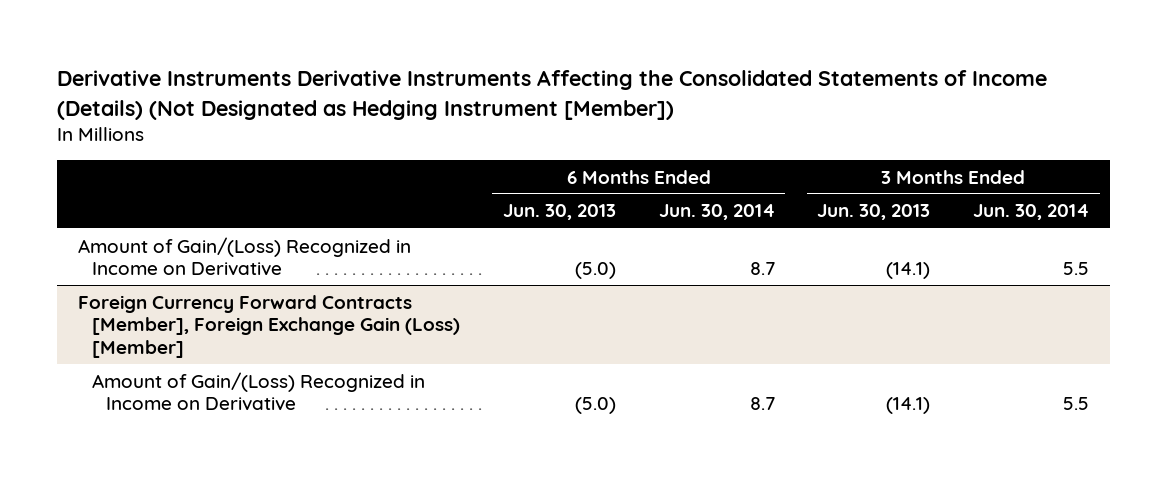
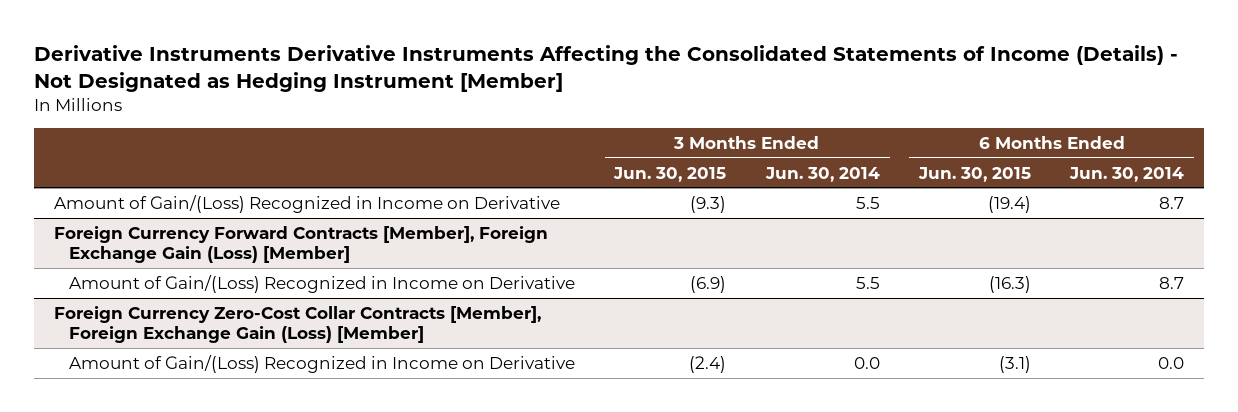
[57,70,1048,120] Derivative Instruments Derivative Instruments Affecting the Consolidated Statements of Income (Details) (Not Designated as Hedging Instrument [Member]) -> [34,44,1179,92] Derivative Instruments Derivative Instruments Affecting the Consolidated Statements of Income (Details) - Not Designated as Hedging Instrument [Member]
[502,204,616,221] Jun. 30, 2013 -> none
[817,204,931,221] Jun. 30, 2013 -> none
none -> [613,166,727,182] Jun. 30, 2015
none -> [918,166,1032,182] Jun. 30, 2015
none -> [53,305,541,343] Foreign Currency Zero-Cost Collar Contracts [Member], Foreign Exchange Gain (Loss) [Member]
none -> [69,354,576,373] Amount of Gain/(Loss) Recognized in Income on Derivative

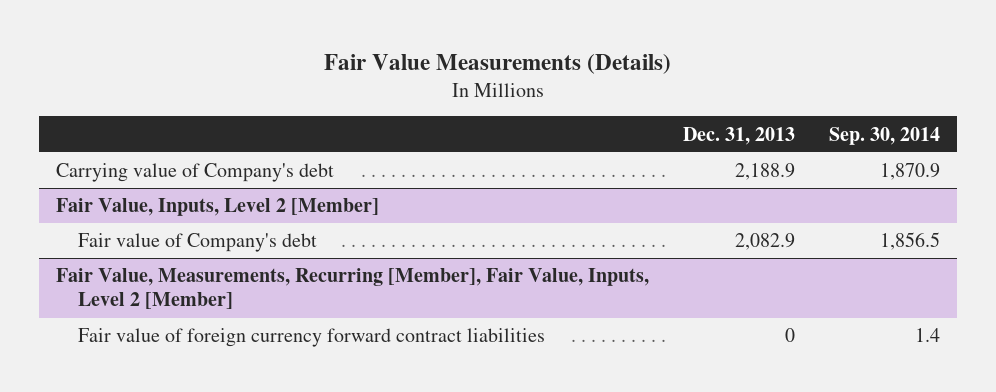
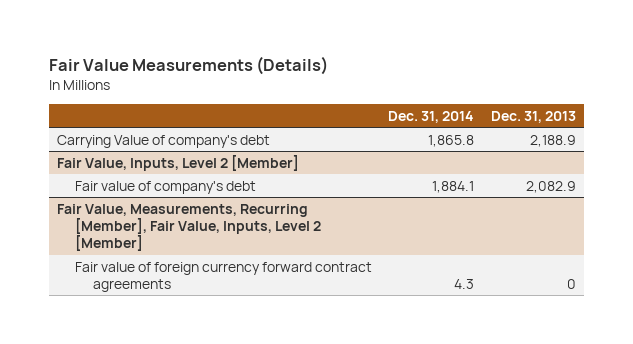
[829,126,941,145] Sep. 30, 2014 -> none
none -> [388,110,475,123] Dec. 31, 2014
[56,163,335,183] Carrying value of Company's debt -> [57,134,271,148] Carrying Value of company's debt
[78,233,318,253] Fair value of Company's debt -> [75,180,257,194] Fair value of company's debt
[78,328,546,348] Fair value of foreign currency forward contract liabilities -> [75,261,373,292] Fair value of foreign currency forward contract agreements

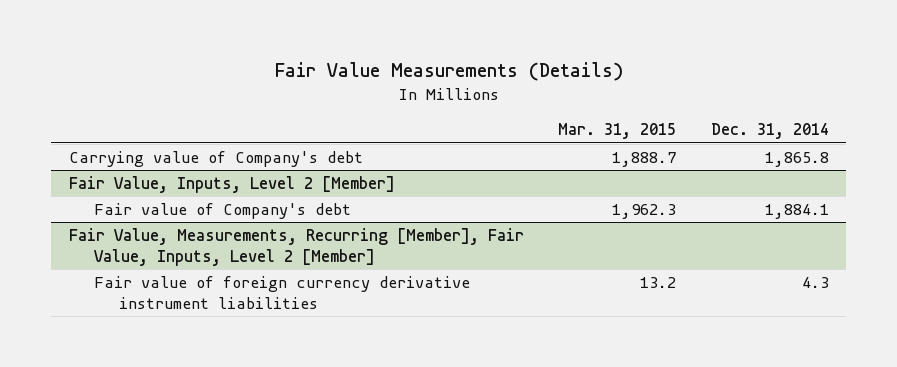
[490,110,576,123] Dec. 31, 2013 -> none
none -> [558,122,677,139] Mar. 31, 2015
[57,134,271,148] Carrying Value of company's debt -> [68,150,363,167] Carrying value of Company's debt
[75,180,257,194] Fair value of company's debt -> [93,202,351,219] Fair value of Company's debt
[75,261,373,292] Fair value of foreign currency forward contract agreements -> [93,275,470,309] Fair value of foreign currency derivative instrument liabilities

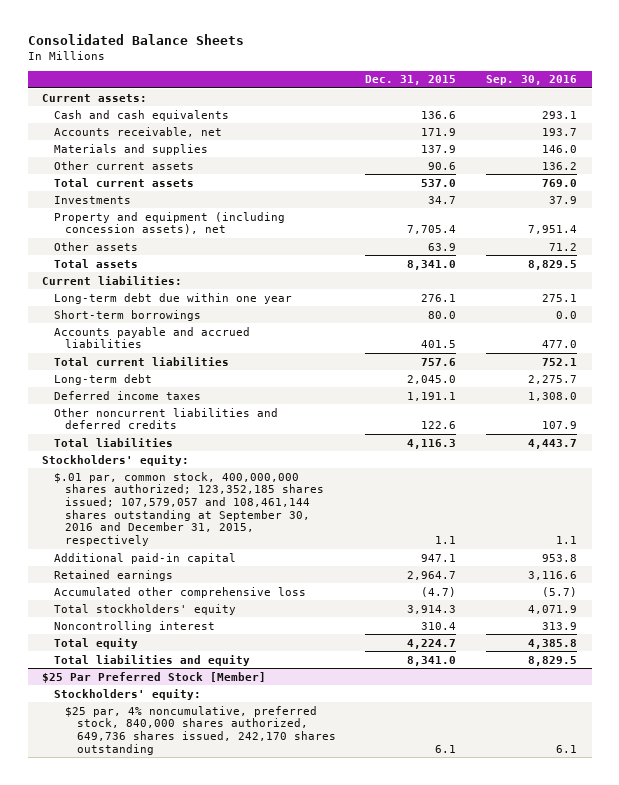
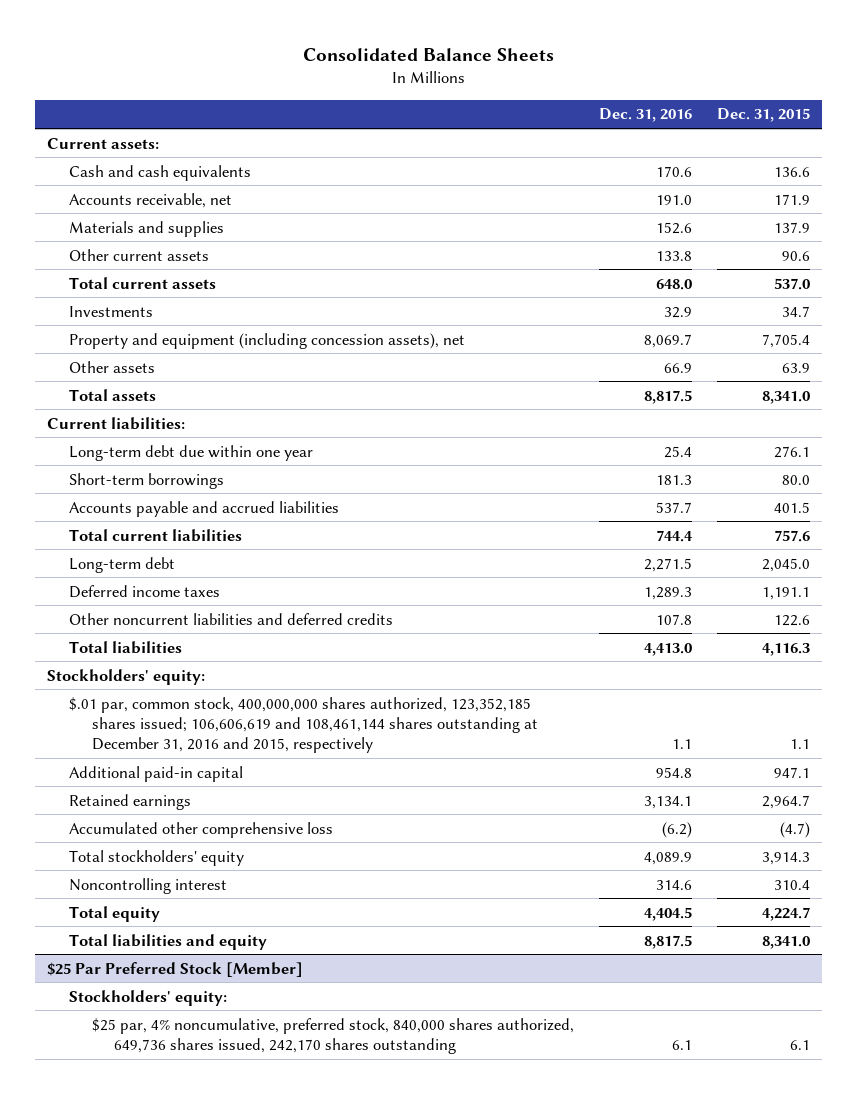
[485,75,577,86] Sep. 30, 2016 -> none
none -> [598,108,692,123] Dec. 31, 2016
[53,471,325,547] $.01 par, common stock, 400,000,000 shares authorized; 123,352,185 shares issued; 107,579,057 and 108,461,144 shares outstanding at September 30, 2016 and December 31, 2015, respectively -> [69,696,538,754] $.01 par, common stock, 400,000,000 shares authorized, 123,352,185 shares issued; 106,606,619 and 108,461,144 shares outstanding at December 31, 2016 and 2015, respectively

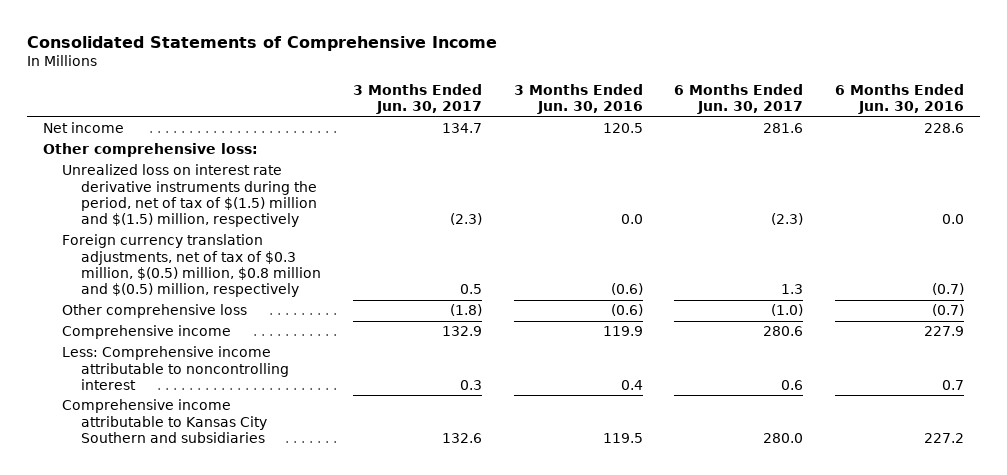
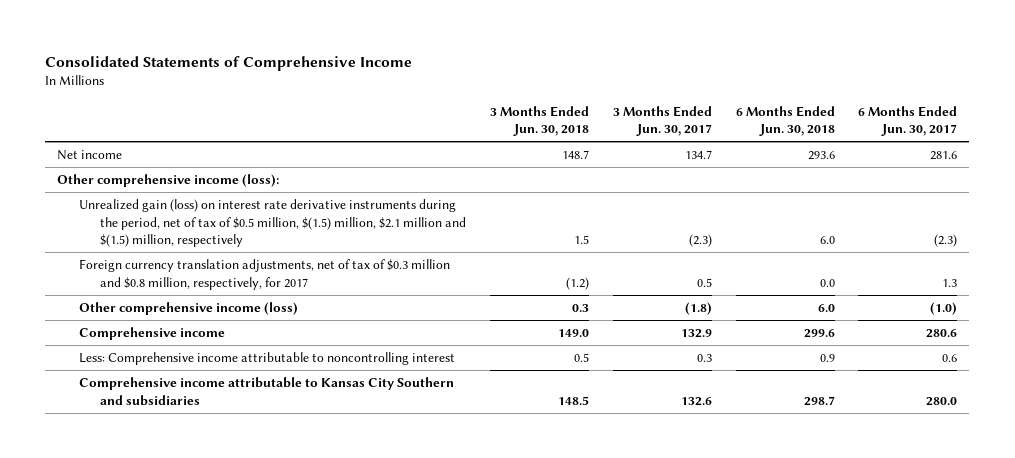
[513,83,643,115] 3 Months Ended Jun. 30, 2016 -> none
[835,83,965,115] 6 Months Ended Jun. 30, 2016 -> none
none -> [489,105,589,137] 3 Months Ended Jun. 30, 2018
none -> [735,105,835,137] 6 Months Ended Jun. 30, 2018
[43,143,259,158] Other comprehensive loss: -> [57,174,280,188] Other comprehensive income (loss):
[62,164,318,228] Unrealized loss on interest rate derivative instruments during the period, net of tax of $(1.5) million and $(1.5) million, respectively -> [78,199,466,248] Unrealized gain (loss) on interest rate derivative instruments during the period, net of tax of $0.5 million, $(1.5) million, $2.1 million and $(1.5) million, respectively
[62,234,322,298] Foreign currency translation adjustments, net of tax of $0.3 million, $(0.5) million, $0.8 million and $(0.5) million, respectively -> [78,259,450,290] Foreign currency translation adjustments, net of tax of $0.3 million and $0.8 million, respectively, for 2017
[62,304,248,319] Other comprehensive loss -> [78,302,298,316] Other comprehensive income (loss)

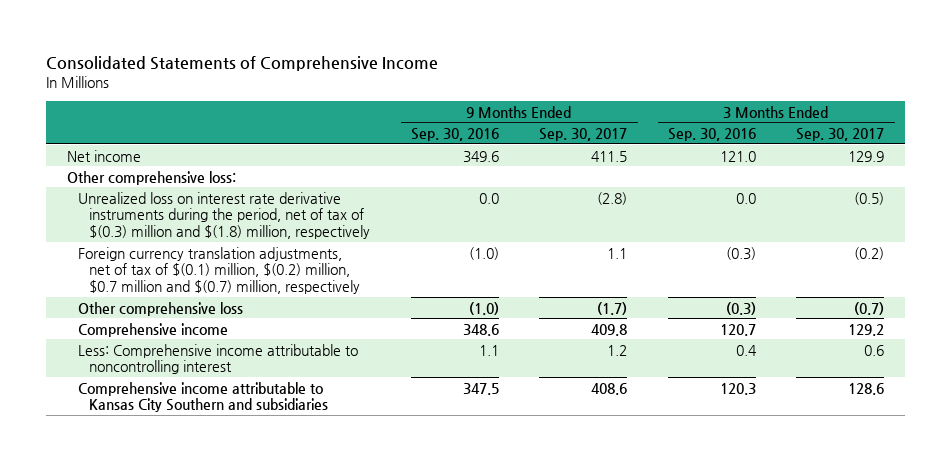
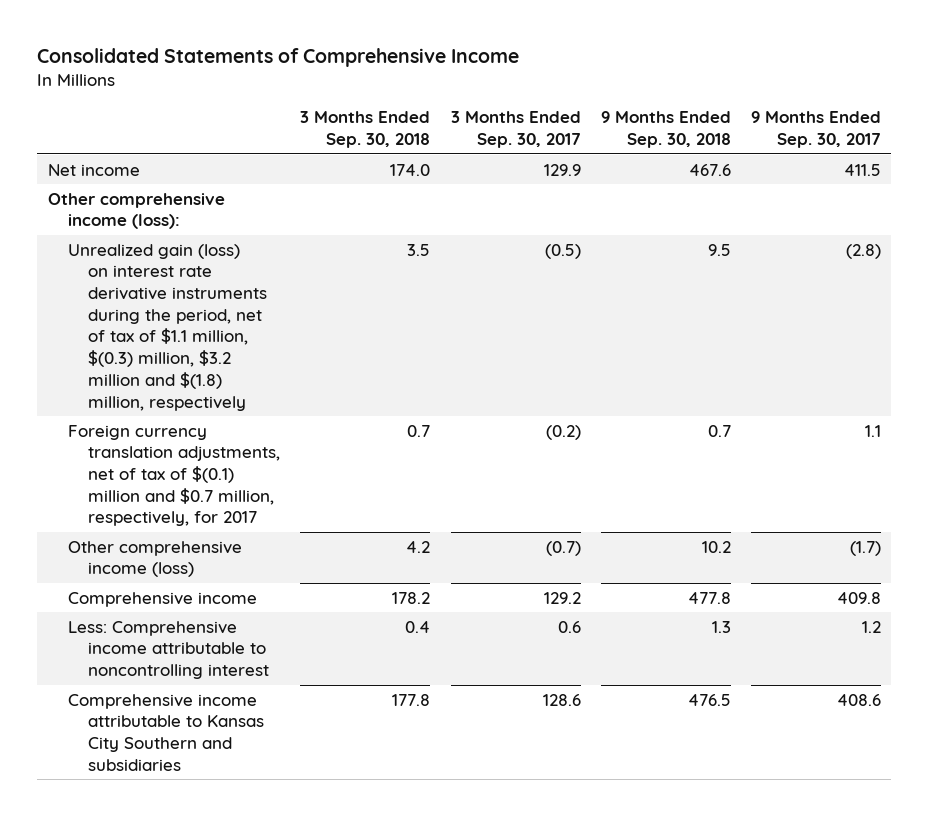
[410,128,499,142] Sep. 30, 2016 -> none
[667,128,756,142] Sep. 30, 2016 -> none
none -> [300,111,431,149] 3 Months Ended Sep. 30, 2018
none -> [601,111,732,149] 9 Months Ended Sep. 30, 2018
[66,170,236,185] Other comprehensive loss: -> [47,192,225,230] Other comprehensive income (loss):
[78,191,371,240] Unrealized loss on interest rate derivative instruments during the period, net of tax of $(0.3) million and $(1.8) million, respectively -> [67,243,268,411] Unrealized gain (loss) on interest rate derivative instruments during the period, net of tax of $1.1 million, $(0.3) million, $3.2 million and $(1.8) million, respectively
[78,246,361,295] Foreign currency translation adjustments, net of tax of $(0.1) million, $(0.2) million, $0.7 million and $(0.7) million, respectively -> [67,424,281,527] Foreign currency translation adjustments, net of tax of $(0.1) million and $0.7 million, respectively, for 2017
[78,301,244,316] Other comprehensive loss -> [67,540,242,578] Other comprehensive income (loss)

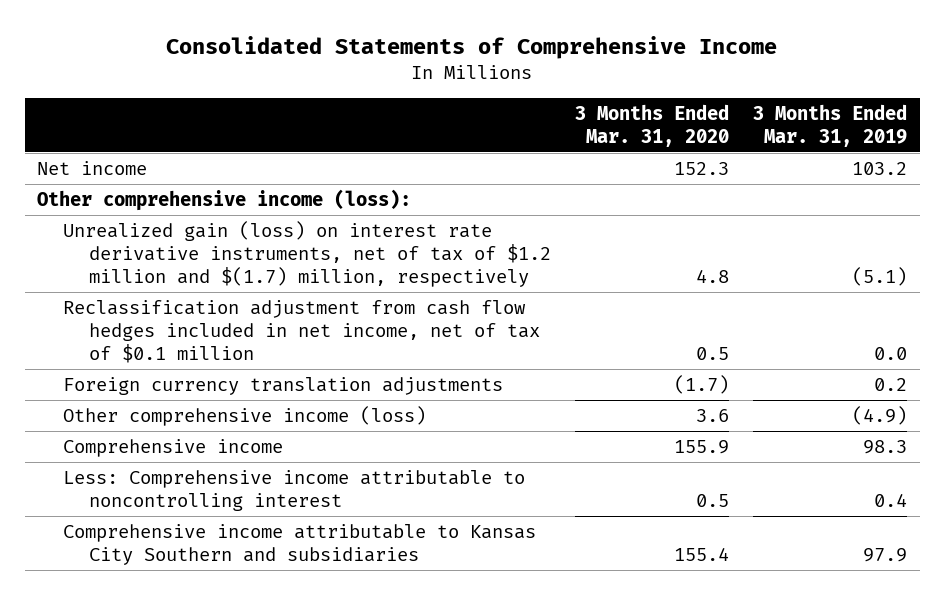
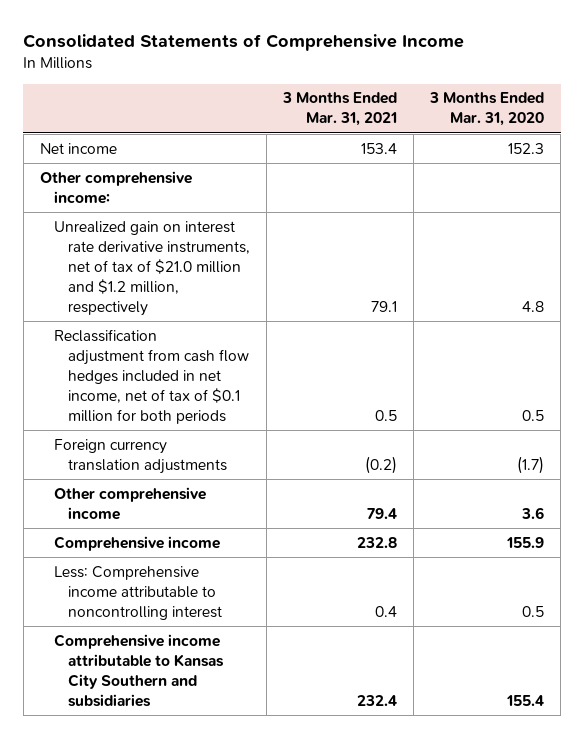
[753,103,908,147] 3 Months Ended Mar. 31, 2019 -> none
none -> [281,92,397,127] 3 Months Ended Mar. 31, 2021
[37,189,412,212] Other comprehensive income (loss): -> [39,170,192,204] Other comprehensive income:
[62,221,551,288] Unrealized gain (loss) on interest rate derivative instruments, net of tax of $1.2 million and $(1.7) million, respectively -> [53,220,250,316] Unrealized gain on interest rate derivative instruments, net of tax of $21.0 million and $1.2 million, respectively
[62,300,540,364] Reclassification adjustment from cash flow hedges included in net income, net of tax of $0.1 million -> [53,328,249,424] Reclassification adjustment from cash flow hedges included in net income, net of tax of $0.1 million for both periods
[62,406,426,427] Other comprehensive income (loss) -> [53,486,206,520] Other comprehensive income

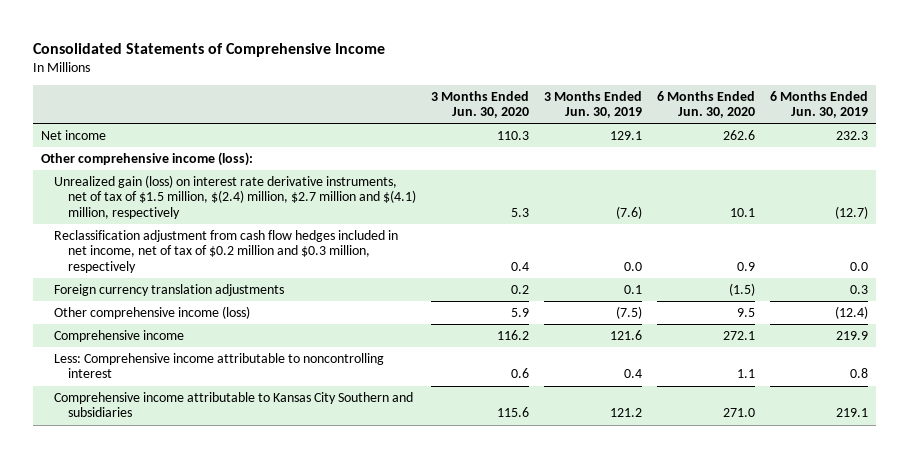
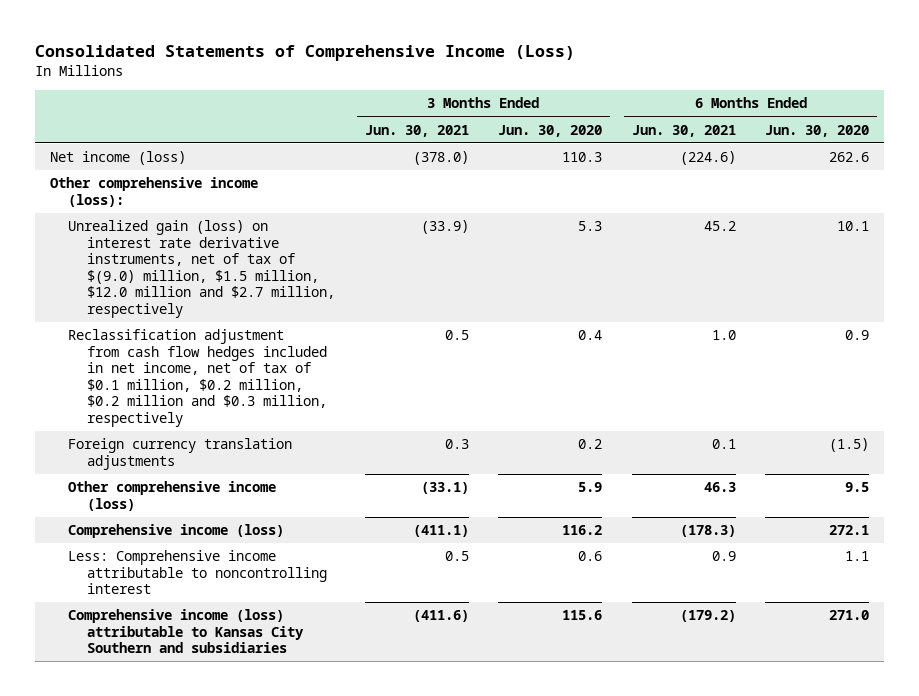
[33,42,386,57] Consolidated Statements of Comprehensive Income -> [34,44,575,61] Consolidated Statements of Comprehensive Income (Loss)
[543,90,642,119] 3 Months Ended Jun. 30, 2019 -> none
[770,90,869,119] 6 Months Ended Jun. 30, 2019 -> none
none -> [364,124,469,137] Jun. 30, 2021
none -> [631,124,736,137] Jun. 30, 2021
[40,129,106,140] Net income -> [49,151,186,166] Net income (loss)
[54,174,416,220] Unrealized gain (loss) on interest rate derivative instruments, net of tax of $1.5 million, $(2.4) million, $2.7 million and $(4.1) million, respectively -> [68,220,336,318] Unrealized gain (loss) on interest rate derivative instruments, net of tax of $(9.0) million, $1.5 million, $12.0 million and $2.7 million, respectively
[54,229,399,274] Reclassification adjustment from cash flow hedges included in net income, net of tax of $0.2 million and $0.3 million, respectively -> [68,329,328,427] Reclassification adjustment from cash flow hedges included in net income, net of tax of $0.1 million, $0.2 million, $0.2 million and $0.3 million, respectively
[54,329,185,342] Comprehensive income -> [68,524,285,539] Comprehensive income (loss)
[54,391,414,418] Comprehensive income attributable to Kansas City Southern and subsidiaries -> [68,609,305,654] Comprehensive income (loss) attributable to Kansas City Southern and subsidiaries

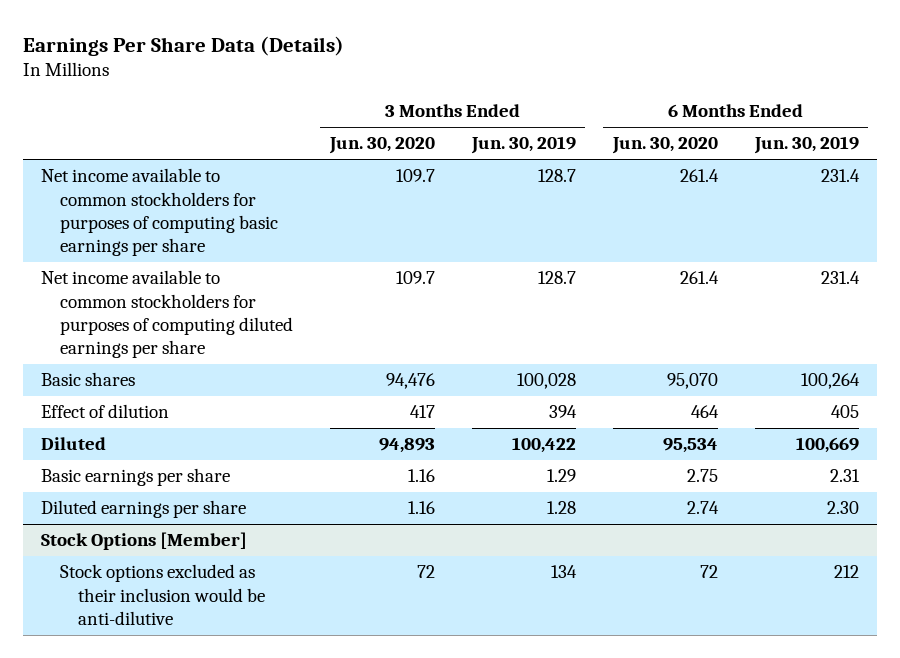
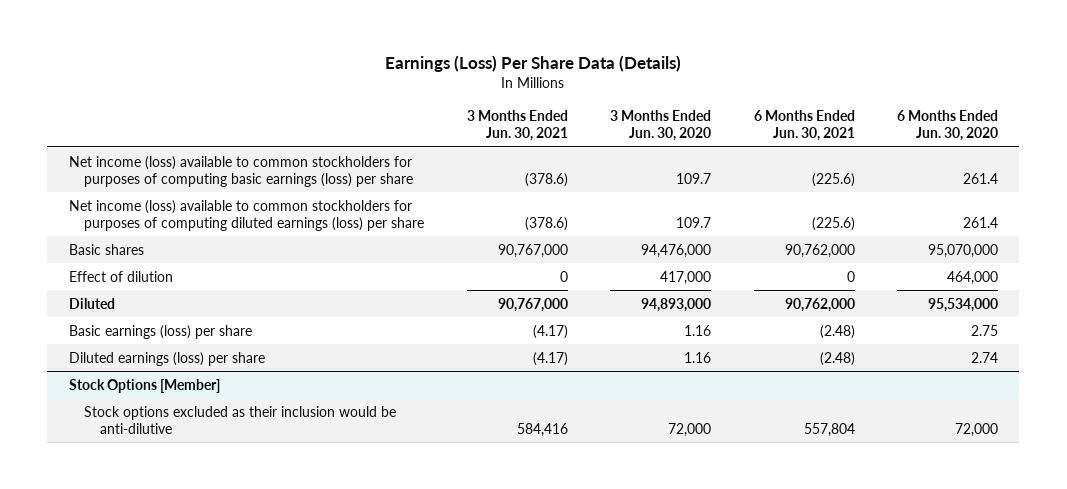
[22,35,344,56] Earnings Per Share Data (Details) -> [385,55,682,73] Earnings (Loss) Per Share Data (Details)
[470,136,576,155] Jun. 30, 2019 -> none
[753,136,859,155] Jun. 30, 2019 -> none
none -> [466,110,568,142] 3 Months Ended Jun. 30, 2021
none -> [753,110,855,142] 6 Months Ended Jun. 30, 2021
[41,168,278,257] Net income available to common stockholders for purposes of computing basic earnings per share -> [68,155,414,187] Net income (loss) available to common stockholders for purposes of computing basic earnings (loss) per share
[41,270,293,359] Net income available to common stockholders for purposes of computing diluted earnings per share -> [68,199,425,231] Net income (loss) available to common stockholders for purposes of computing diluted earnings (loss) per share
[385,373,435,390] 94,476 -> [641,243,712,258] 94,476,000
[666,373,718,390] 95,070 -> [928,243,999,258] 95,070,000
[409,405,435,419] 417 -> [660,270,712,285] 417,000
[690,405,719,419] 464 -> [947,270,999,285] 464,000
[378,438,435,454] 94,893 -> [641,297,712,312] 94,893,000
[662,438,718,454] 95,534 -> [928,297,999,312] 95,534,000
[41,468,231,487] Basic earnings per share -> [68,324,252,339] Basic earnings (loss) per share
[41,500,247,519] Diluted earnings per share -> [68,351,265,366] Diluted earnings (loss) per share
[416,565,435,579] 72 -> [668,422,712,437] 72,000
[699,565,718,579] 72 -> [955,422,999,437] 72,000

